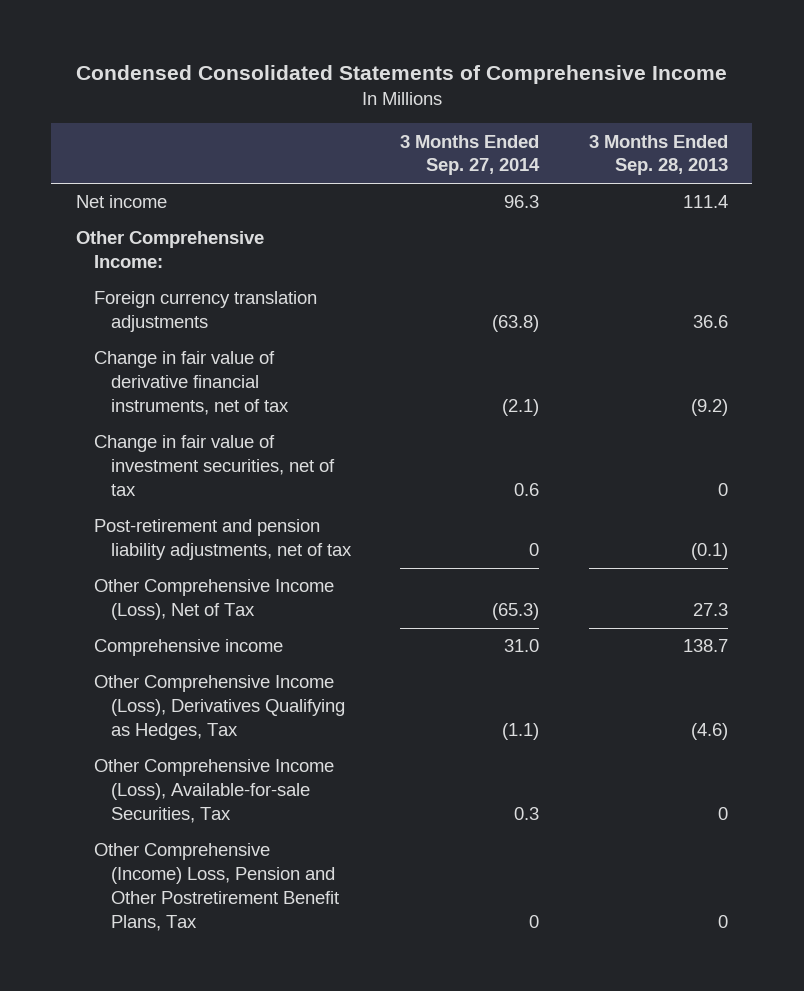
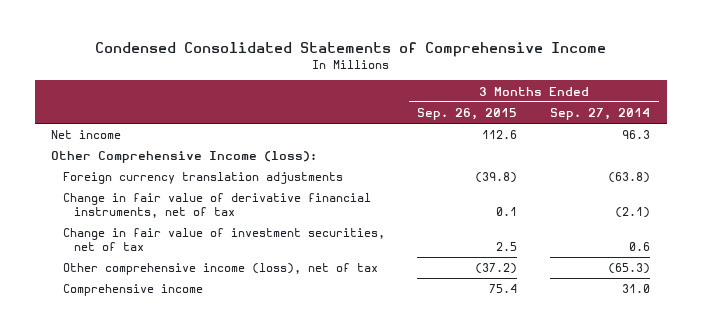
[588,134,728,176] 3 Months Ended Sep. 28, 2013 -> none
none -> [417,107,518,120] Sep. 26, 2015
[76,231,265,269] Other Comprehensive Income: -> [51,151,318,164] Other Comprehensive Income (loss):
[93,519,353,561] Post-retirement and pension liability adjustments, net of tax -> none
[93,579,334,621] Other Comprehensive Income (Loss), Net of Tax -> [62,263,378,276] Other comprehensive income (loss), net of tax
[93,675,346,741] Other Comprehensive Income (Loss), Derivatives Qualifying as Hedges, Tax -> none
[93,759,334,824] Other Comprehensive Income (Loss), Available-for-sale Securities, Tax -> none
[93,843,340,932] Other Comprehensive (Income) Loss, Pension and Other Postretirement Benefit Plans, Tax -> none

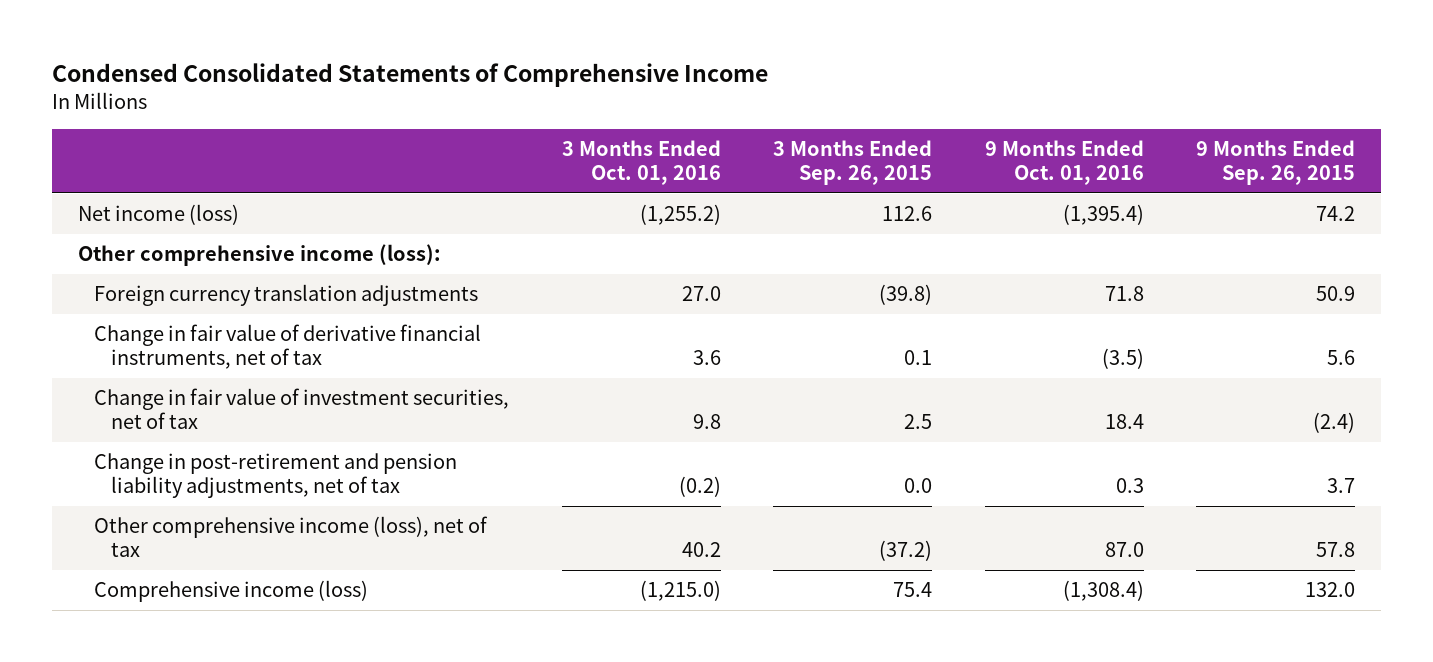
[550,107,651,120] Sep. 27, 2014 -> none
none -> [561,139,721,186] 3 Months Ended Oct. 01, 2016
none -> [984,139,1144,186] 9 Months Ended Oct. 01, 2016
none -> [1196,139,1356,186] 9 Months Ended Sep. 26, 2015
[51,130,122,140] Net income -> [77,204,239,226] Net income (loss)
[51,151,318,164] Other Comprehensive Income (loss): -> [77,244,441,267] Other comprehensive income (loss):
none -> [94,453,458,499] Change in post-retirement and pension liability adjustments, net of tax
[62,284,203,297] Comprehensive income -> [94,580,369,603] Comprehensive income (loss)

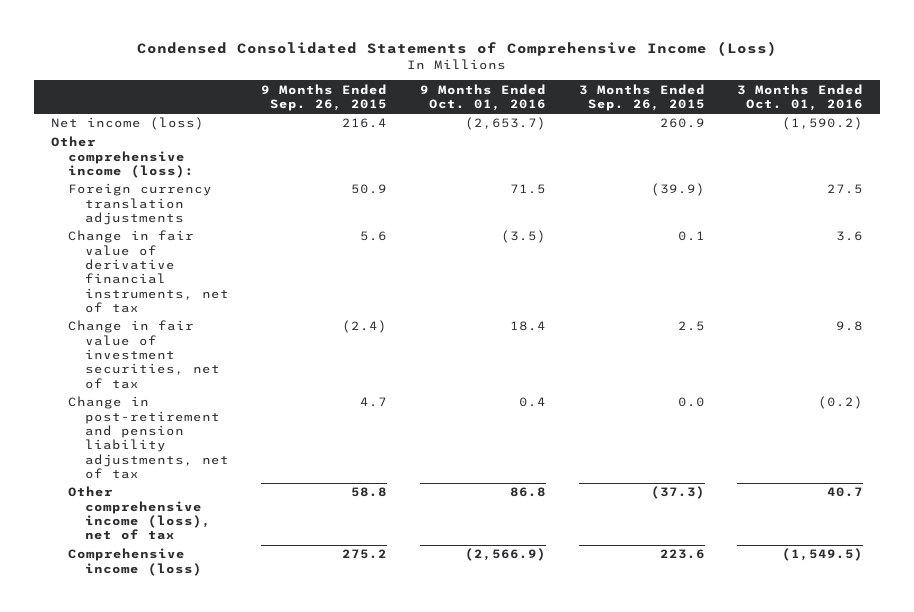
[51,63,768,88] Condensed Consolidated Statements of Comprehensive Income -> [137,40,778,56] Condensed Consolidated Statements of Comprehensive Income (Loss)
[639,204,721,226] (1,255.2) -> [782,117,864,131] (1,590.2)
[882,206,933,222] 112.6 -> [659,118,705,129] 260.9
[1062,204,1144,226] (1,395.4) -> [465,117,547,131] (2,653.7)
[1316,206,1356,222] 74.2 -> [342,118,388,129] 216.4
[681,286,721,302] 27.0 -> [827,184,864,195] 27.5
[879,284,933,306] (39.8) -> [650,183,705,197] (39.9)
[1104,286,1144,302] 71.8 -> [510,184,547,195] 71.5
[1115,478,1144,494] 0.3 -> [519,397,547,408] 0.4
[1327,478,1356,494] 3.7 -> [360,397,388,408] 4.7
[681,542,721,558] 40.2 -> [827,487,864,498] 40.7
[879,540,933,562] (37.2) -> [650,486,705,500] (37.3)
[1104,542,1144,558] 87.0 -> [510,487,547,498] 86.8
[1316,542,1356,558] 57.8 -> [351,487,388,498] 58.8
[639,580,721,602] (1,215.0) -> [782,548,864,562] (1,549.5)
[893,582,933,598] 75.4 -> [659,549,705,560] 223.6
[1062,580,1144,602] (1,308.4) -> [465,548,547,562] (2,566.9)
[1305,582,1356,598] 132.0 -> [342,549,388,560] 275.2

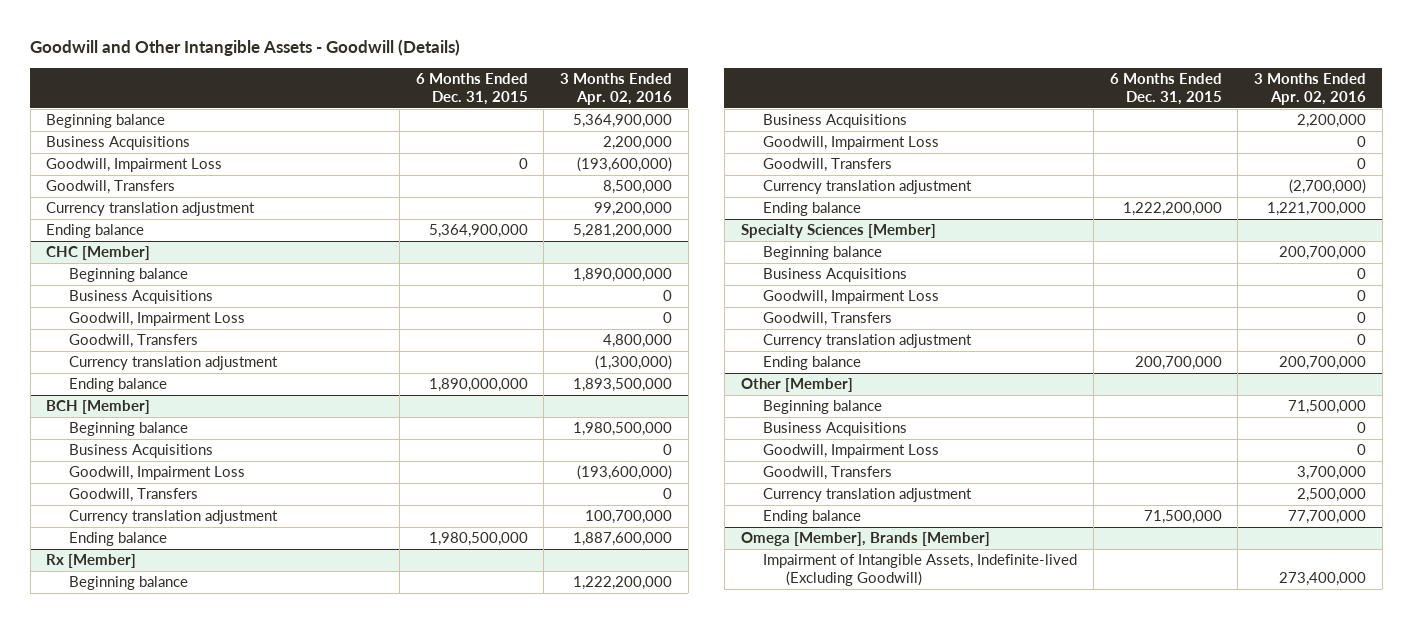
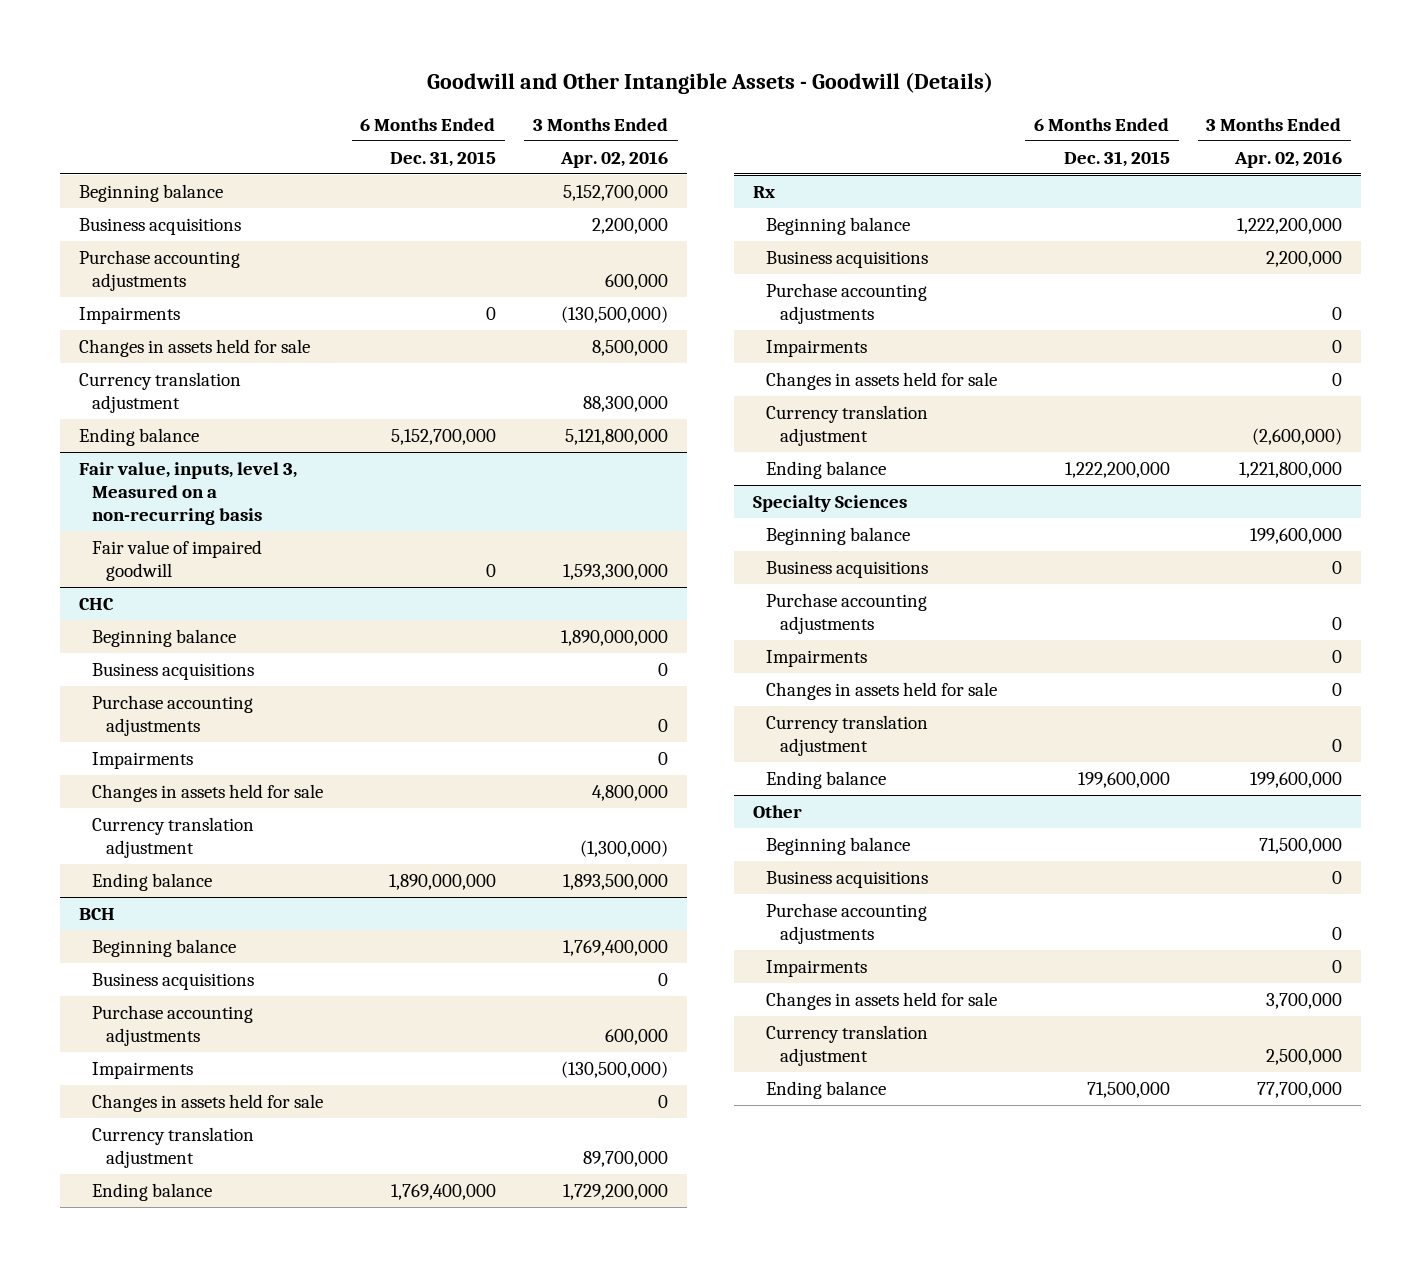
[572,114,672,129] 5,364,900,000 -> [563,184,669,201] 5,152,700,000
[46,136,191,151] Business Acquisitions -> [78,217,241,235] Business acquisitions
none -> [78,249,240,291] Purchase accounting adjustments
[46,158,223,173] Goodwill, Impairment Loss -> [78,306,180,324] Impairments
[576,157,672,173] (193,600,000) -> [561,305,669,323] (130,500,000)
[46,180,176,195] Goodwill, Transfers -> [78,338,310,357] Changes in assets held for sale
[593,202,672,217] 99,200,000 -> [583,395,669,412] 88,300,000
[428,224,528,239] 5,364,900,000 -> [390,428,496,445] 5,152,700,000
[572,224,672,239] 5,281,200,000 -> [565,428,669,445] 5,121,800,000
none -> [78,461,297,525] Fair value, inputs, level 3, Measured on a non-recurring basis
none -> [92,539,263,581] Fair value of impaired goodwill
[46,246,151,261] CHC [Member] -> [78,597,114,610] CHC
[69,290,214,305] Business Acquisitions -> [92,662,255,680] Business acquisitions
none -> [92,694,254,736] Purchase accounting adjustments
[69,312,246,327] Goodwill, Impairment Loss -> [92,751,194,769] Impairments
[69,334,199,349] Goodwill, Transfers -> [92,783,324,802] Changes in assets held for sale
[46,400,151,415] BCH [Member] -> [78,907,115,920] BCH
[572,422,672,437] 1,980,500,000 -> [563,939,669,956] 1,769,400,000
[69,444,214,459] Business Acquisitions -> [92,972,255,990] Business acquisitions
none -> [92,1004,254,1046] Purchase accounting adjustments
[69,466,246,481] Goodwill, Impairment Loss -> [92,1061,194,1079] Impairments
[576,465,672,481] (193,600,000) -> [561,1060,669,1078] (130,500,000)
[69,488,199,503] Goodwill, Transfers -> [92,1093,324,1112] Changes in assets held for sale
[584,510,672,525] 100,700,000 -> [583,1150,669,1167] 89,700,000
[428,532,528,547] 1,980,500,000 -> [390,1183,496,1200] 1,769,400,000
[572,532,672,547] 1,887,600,000 -> [563,1183,669,1200] 1,729,200,000
[46,554,137,569] Rx [Member] -> [752,185,775,198] Rx
[763,114,908,129] Business Acquisitions -> [766,250,929,268] Business acquisitions
none -> [766,282,928,324] Purchase accounting adjustments
[763,136,940,151] Goodwill, Impairment Loss -> [766,339,868,357] Impairments
[763,158,893,173] Goodwill, Transfers -> [766,371,998,390] Changes in assets held for sale
[1289,179,1367,195] (2,700,000) -> [1251,427,1342,445] (2,600,000)
[1267,202,1367,217] 1,221,700,000 -> [1238,461,1342,478] 1,221,800,000
[740,224,936,239] Specialty Sciences [Member] -> [752,494,907,512] Specialty Sciences
[1279,246,1367,261] 200,700,000 -> [1249,527,1342,544] 199,600,000
[763,268,908,283] Business Acquisitions -> [766,560,929,578] Business acquisitions
none -> [766,592,928,634] Purchase accounting adjustments
[763,290,940,305] Goodwill, Impairment Loss -> [766,649,868,667] Impairments
[763,312,893,327] Goodwill, Transfers -> [766,681,998,700] Changes in assets held for sale
[1134,356,1222,371] 200,700,000 -> [1077,771,1170,788] 199,600,000
[1279,356,1367,371] 200,700,000 -> [1249,771,1342,788] 199,600,000
[740,378,853,393] Other [Member] -> [752,804,802,818] Other
[763,422,908,437] Business Acquisitions -> [766,870,929,888] Business acquisitions
none -> [766,902,928,944] Purchase accounting adjustments
[763,444,940,459] Goodwill, Impairment Loss -> [766,959,868,977] Impairments
[763,466,893,481] Goodwill, Transfers -> [766,991,998,1010] Changes in assets held for sale
[740,532,990,547] Omega [Member], Brands [Member] -> none
[763,554,1078,587] Impairment of Intangible Assets, Indefinite-lived (Excluding Goodwill) -> none

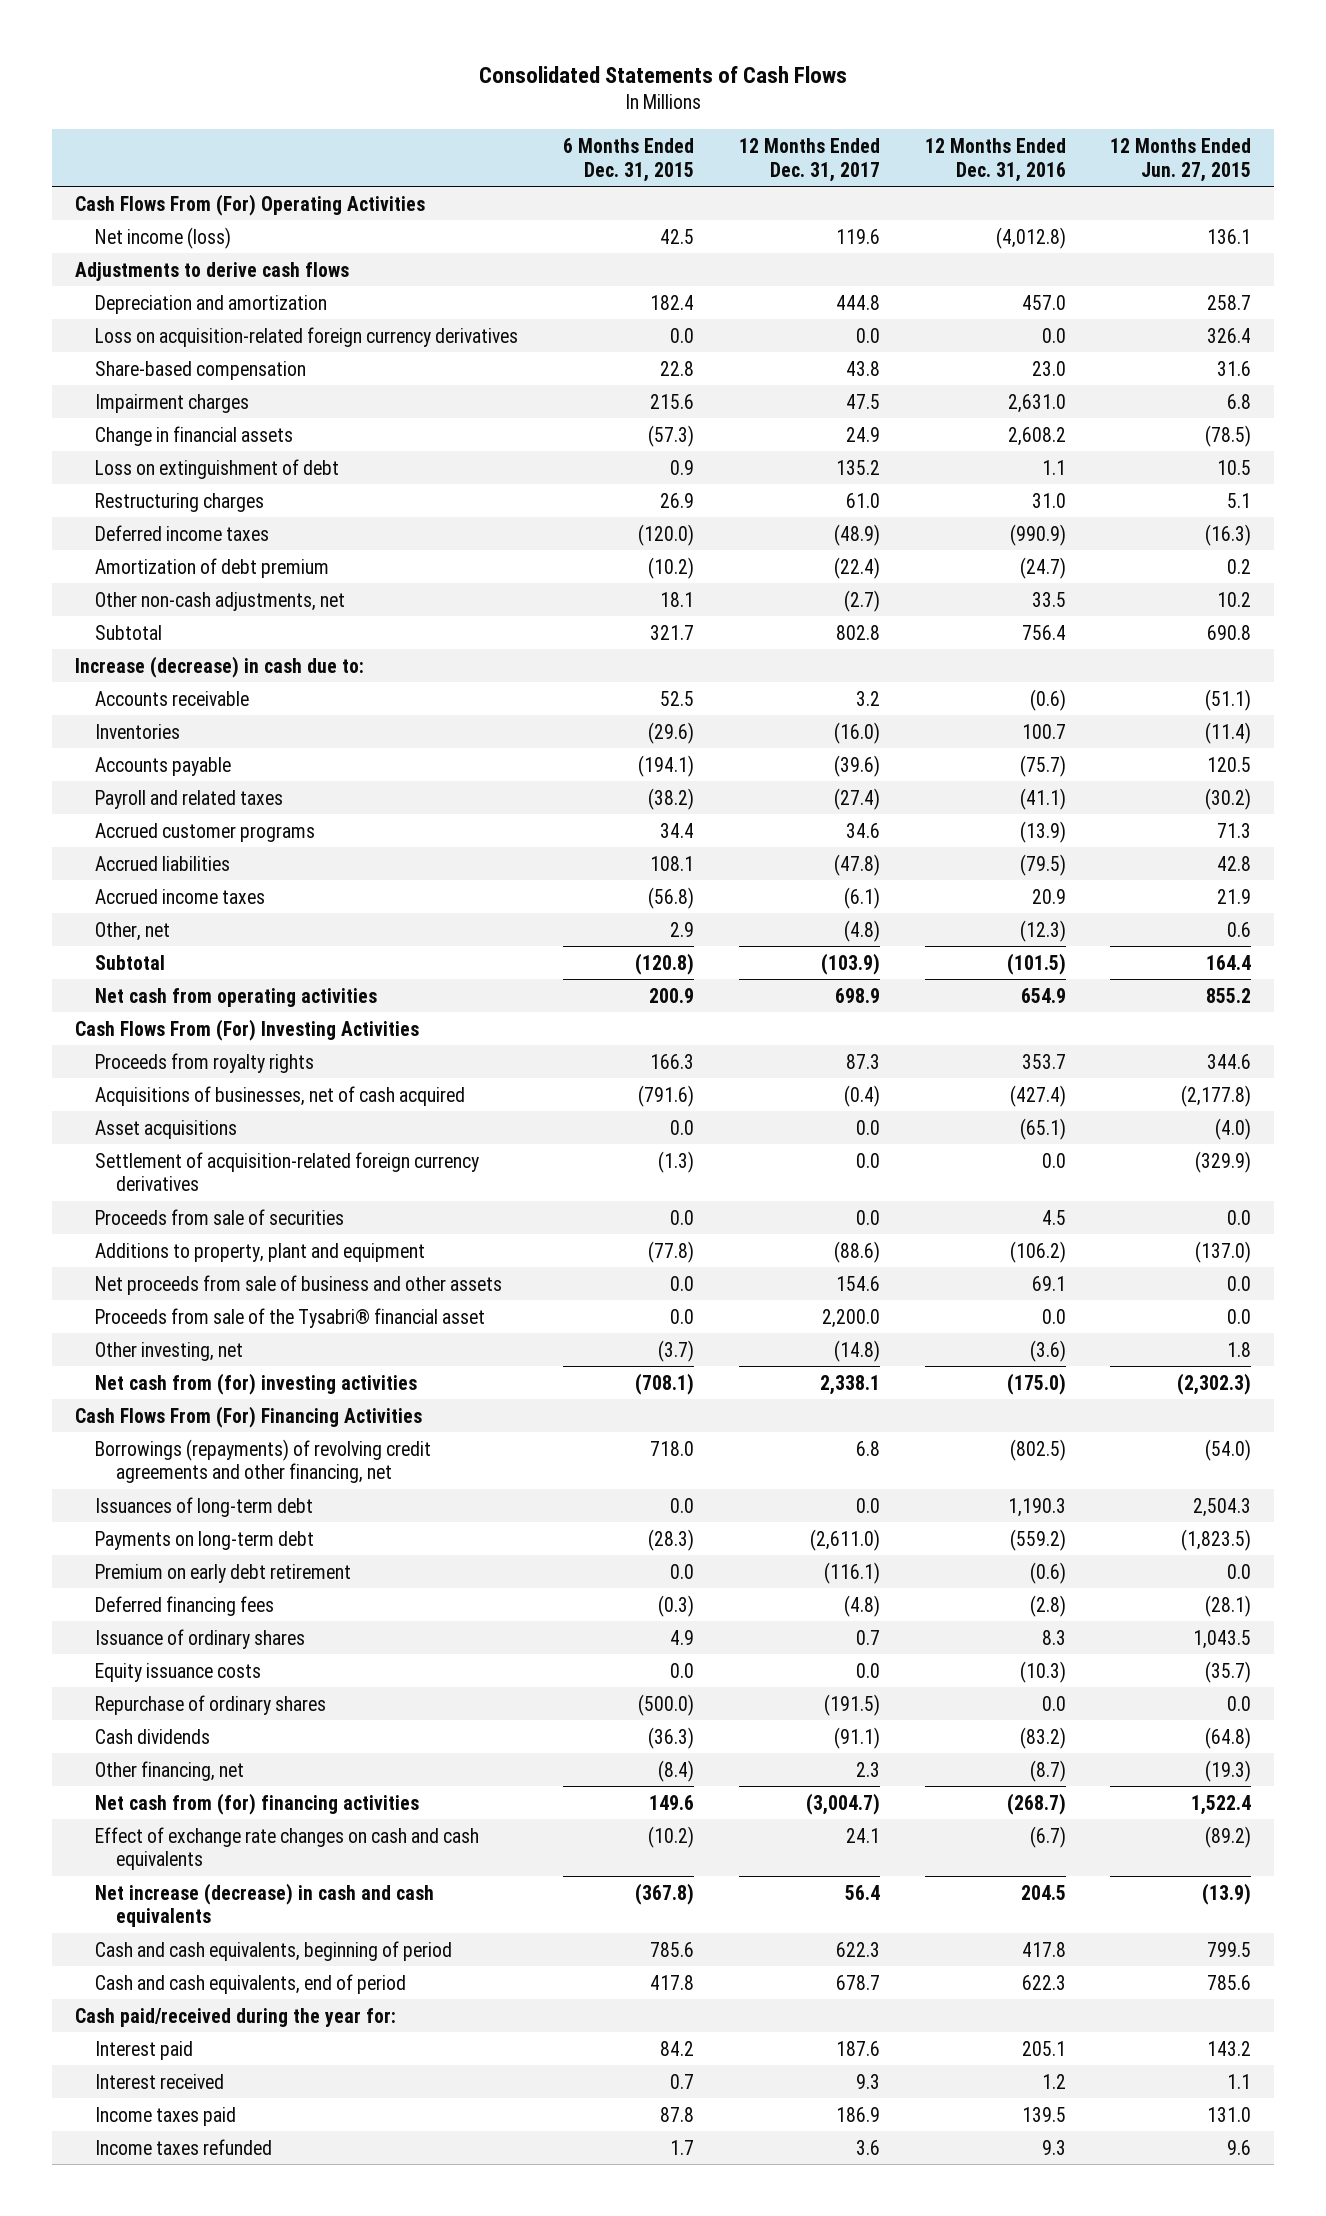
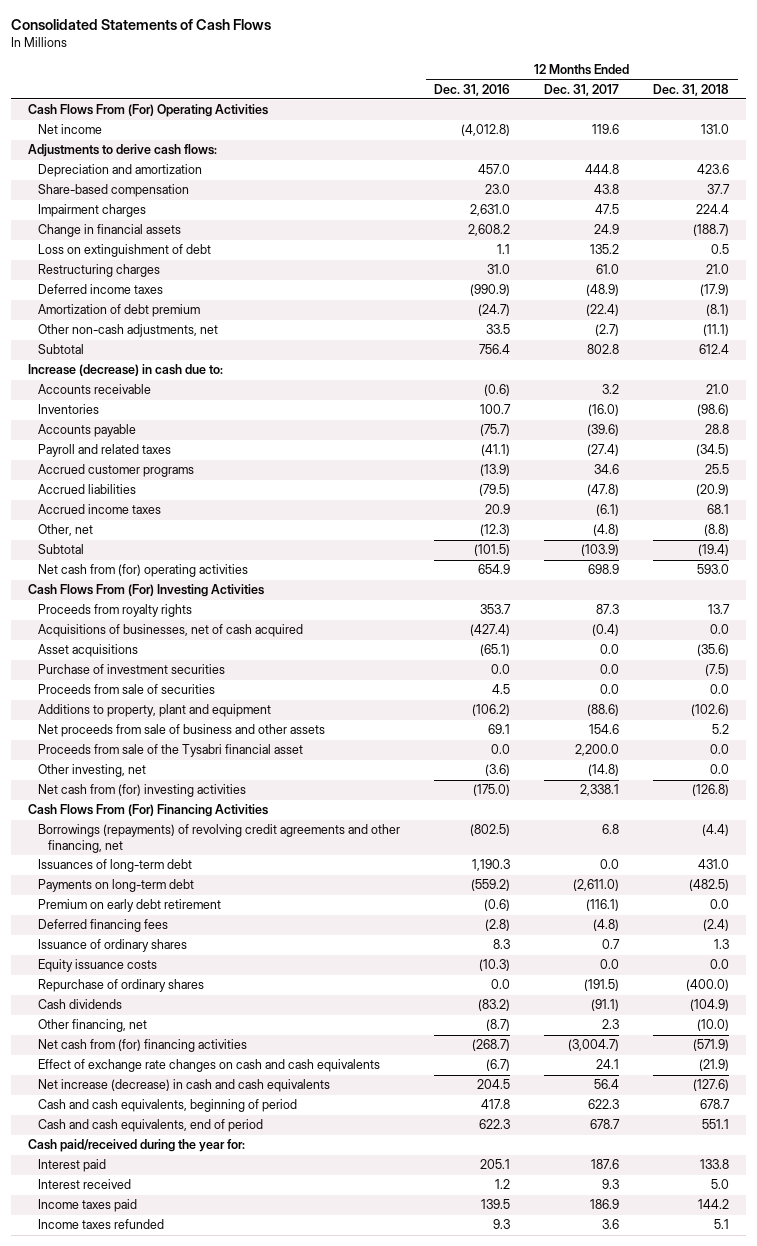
[563,137,695,182] 6 Months Ended Dec. 31, 2015 -> none
[1110,137,1252,182] 12 Months Ended Jun. 27, 2015 -> none
none -> [653,83,730,96] Dec. 31, 2018
[95,226,232,249] Net income (loss) -> [38,124,103,135] Net income
[74,261,349,281] Adjustments to derive cash flows -> [27,144,217,158] Adjustments to derive cash flows:
[95,326,519,347] Loss on acquisition-related foreign currency derivatives -> none
[95,987,378,1007] Net cash from operating activities -> [38,564,249,578] Net cash from (for) operating activities
[95,1151,480,1192] Settlement of acquisition-related foreign currency derivatives -> [38,664,226,675] Purchase of investment securities
[95,1307,486,1328] Proceeds from sale of the Tysabri® financial asset -> [38,744,304,758] Proceeds from sale of the Tysabri financial asset

